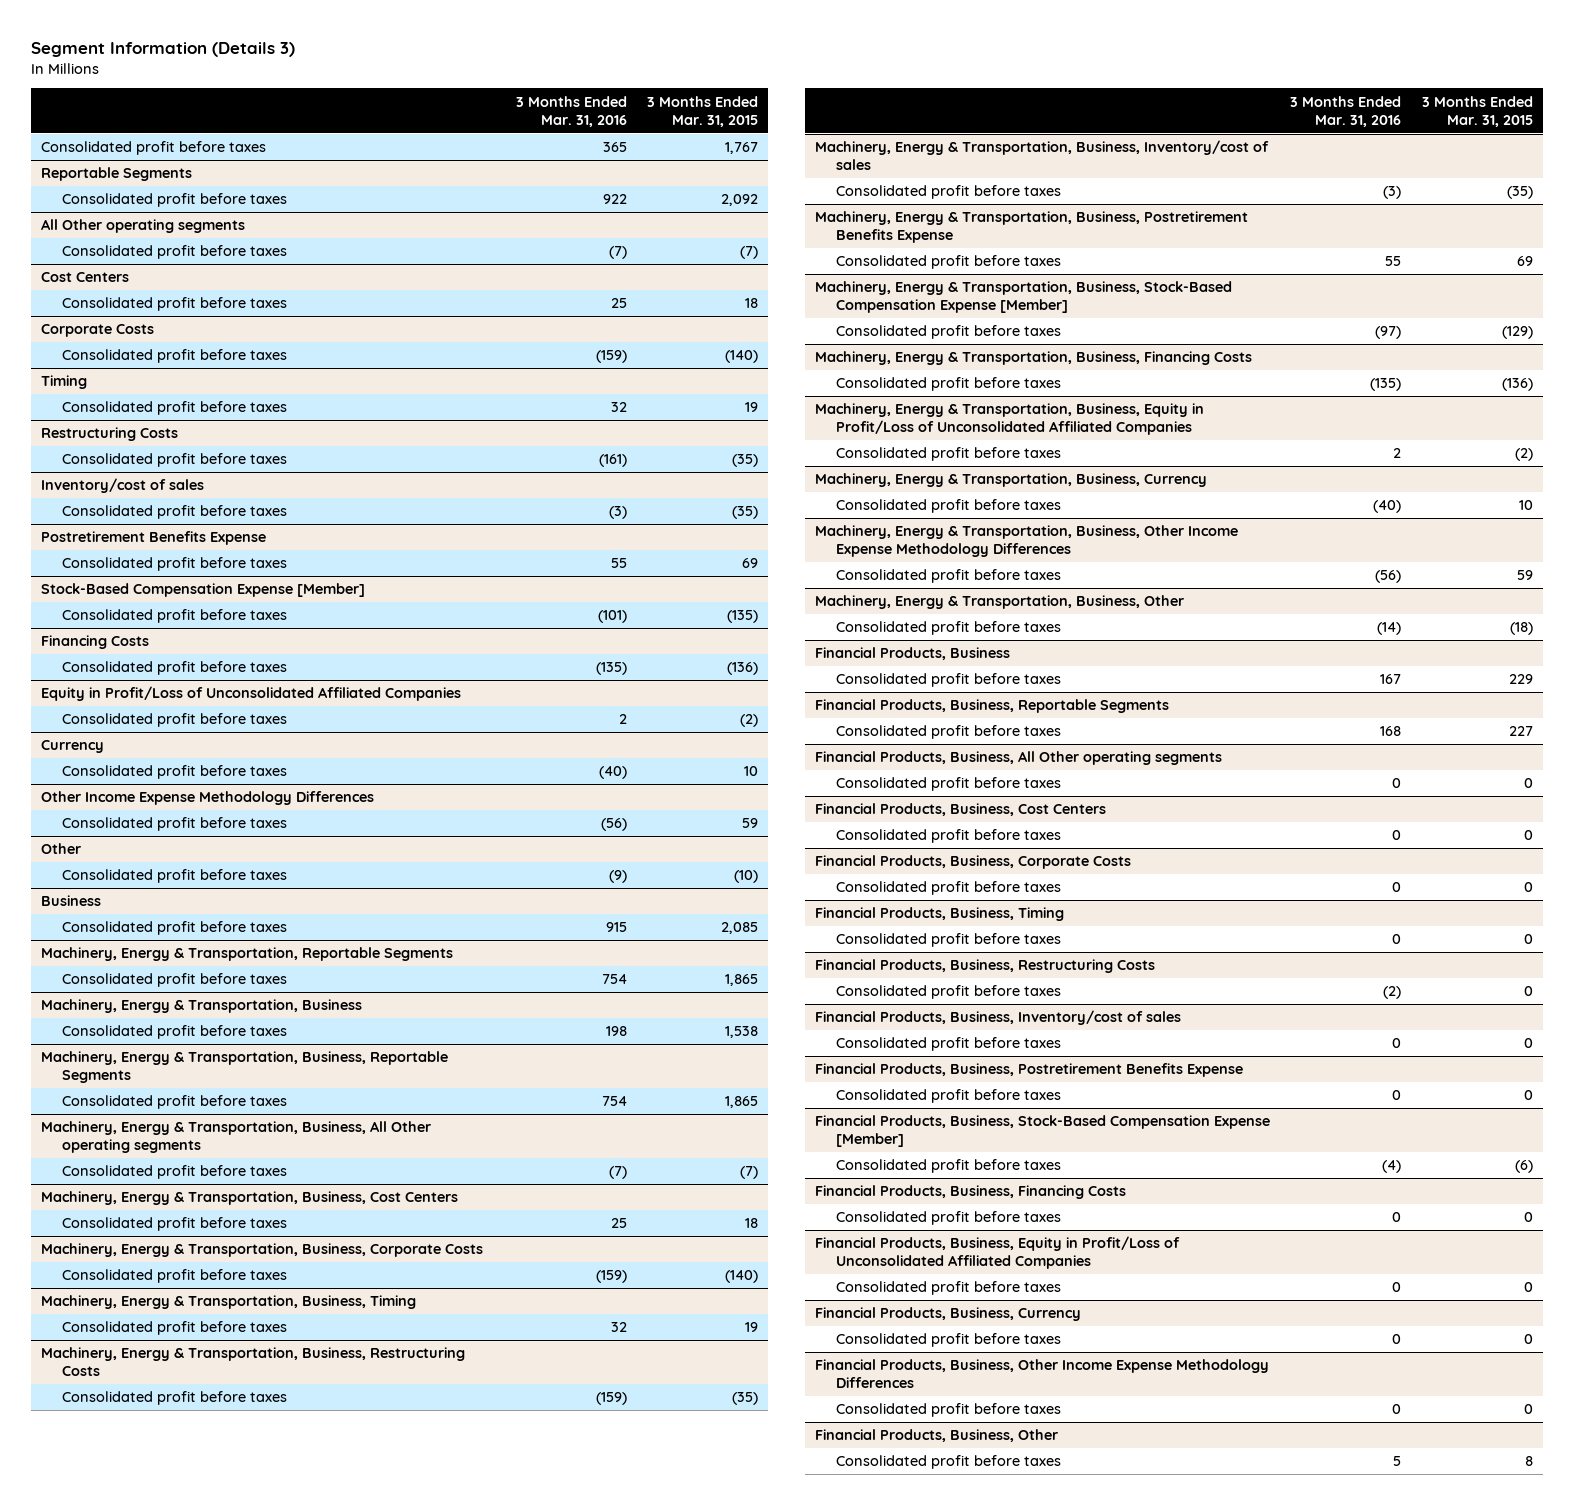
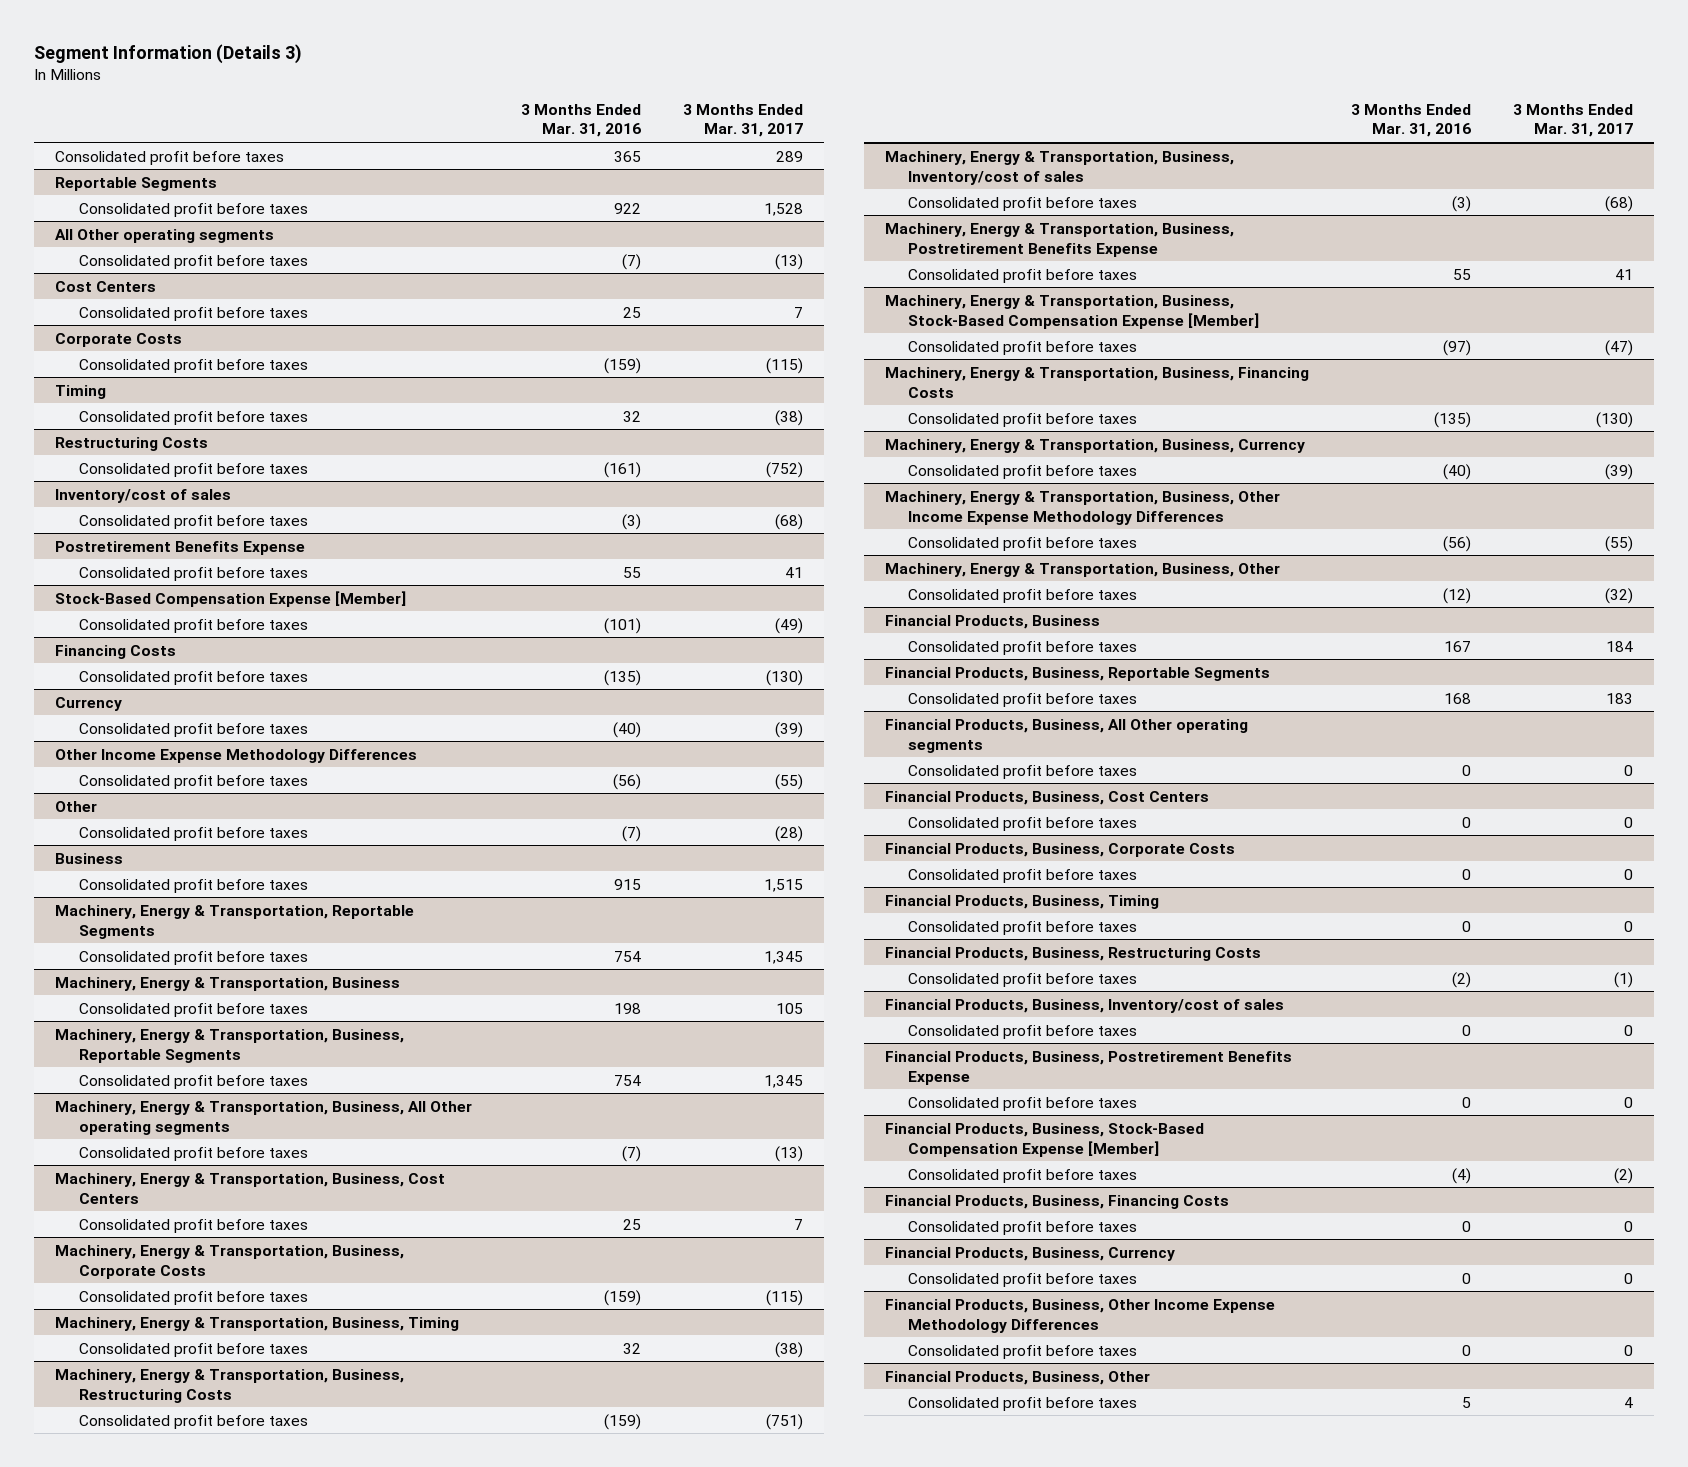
[647,95,759,127] 3 Months Ended Mar. 31, 2015 -> none
none -> [683,103,804,138] 3 Months Ended Mar. 31, 2017
[41,686,462,702] Equity in Profit/Loss of Unconsolidated Affiliated Companies -> none
[61,713,287,728] Consolidated profit before taxes -> none
[609,870,628,884] (9) -> [622,825,642,842] (7)
[815,403,1205,436] Machinery, Energy & Transportation, Business, Equity in Profit/Loss of Unconsolidated Affiliated Companies -> none
[836,447,1062,462] Consolidated profit before taxes -> none
[1377,622,1402,636] (14) -> [1442,587,1471,604] (12)
[815,1236,1181,1270] Financial Products, Business, Equity in Profit/Loss of Unconsolidated Affiliated Companies -> none
[836,1281,1062,1296] Consolidated profit before taxes -> none

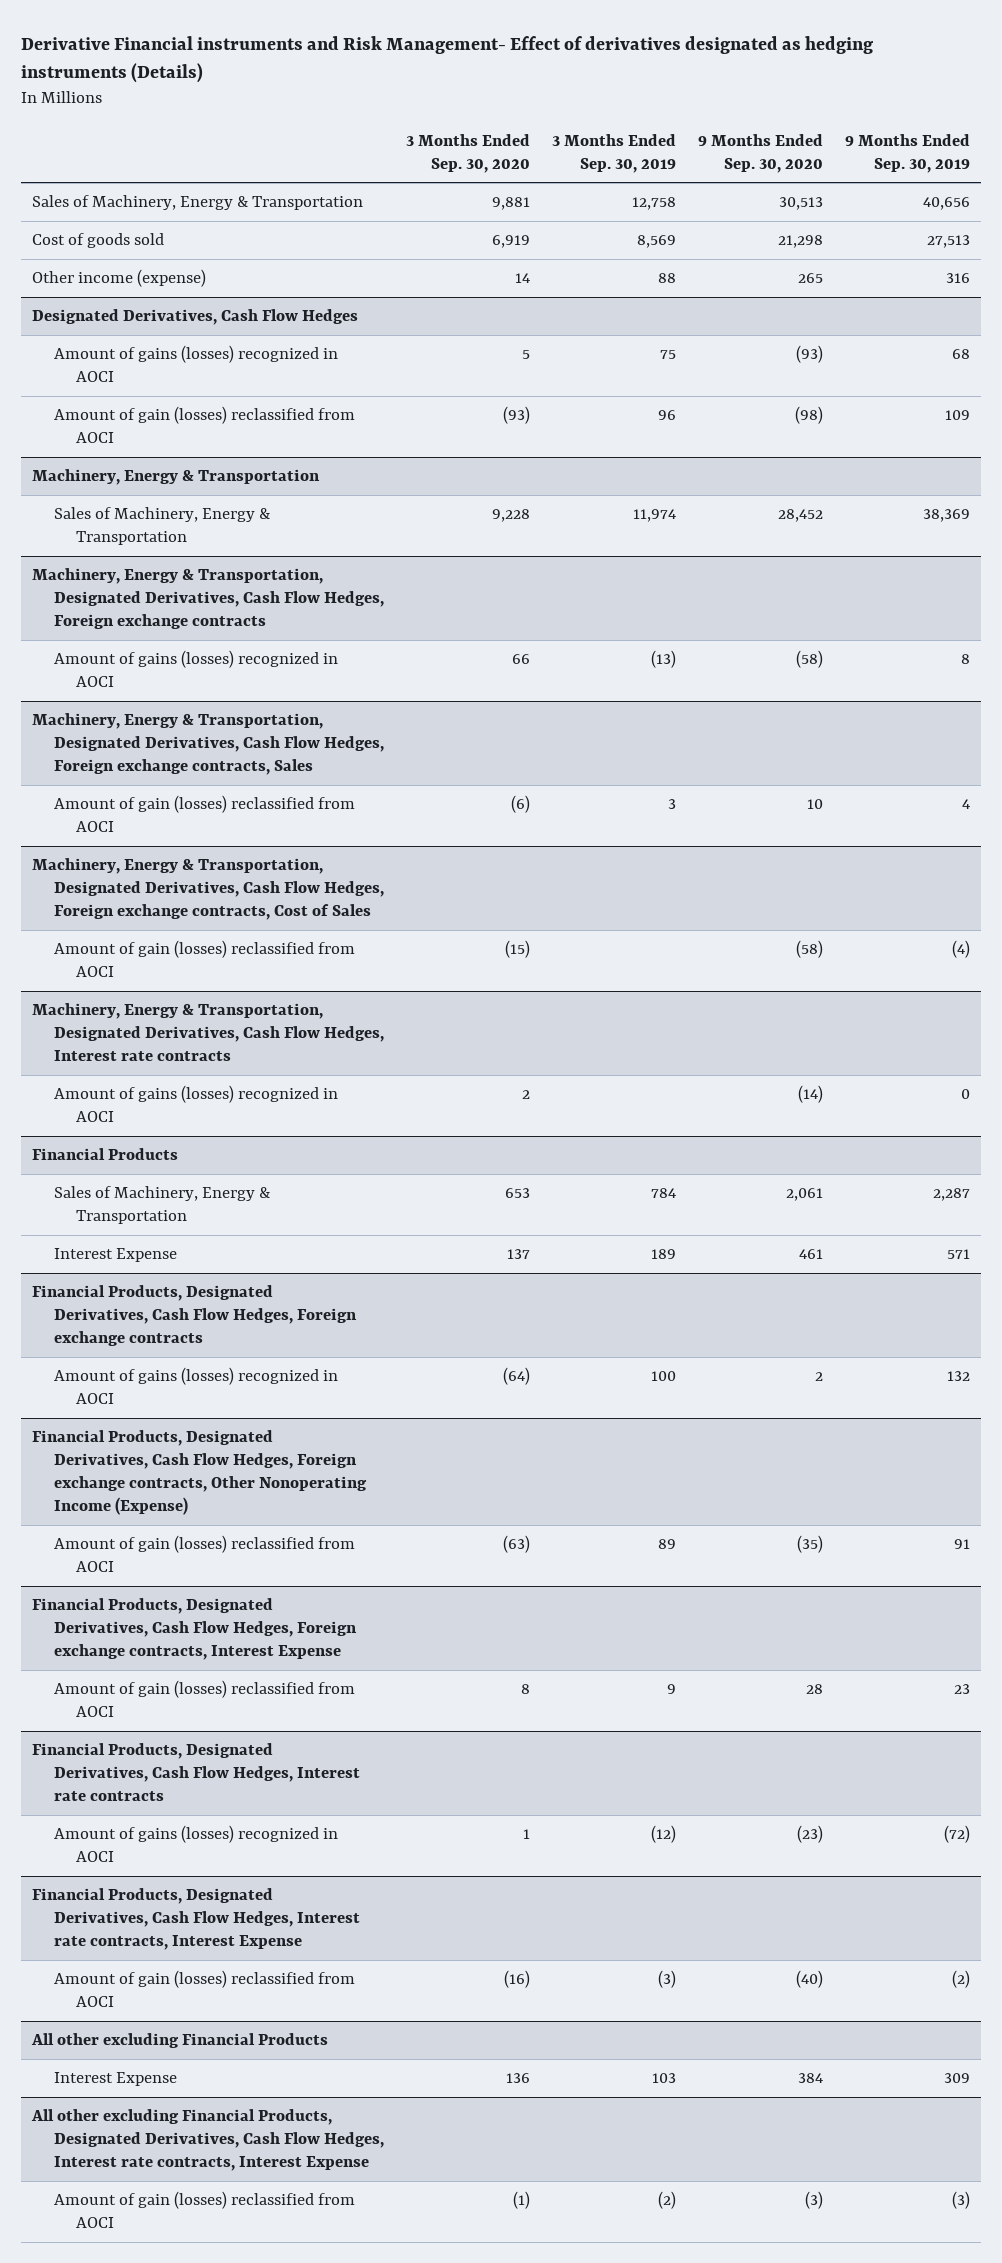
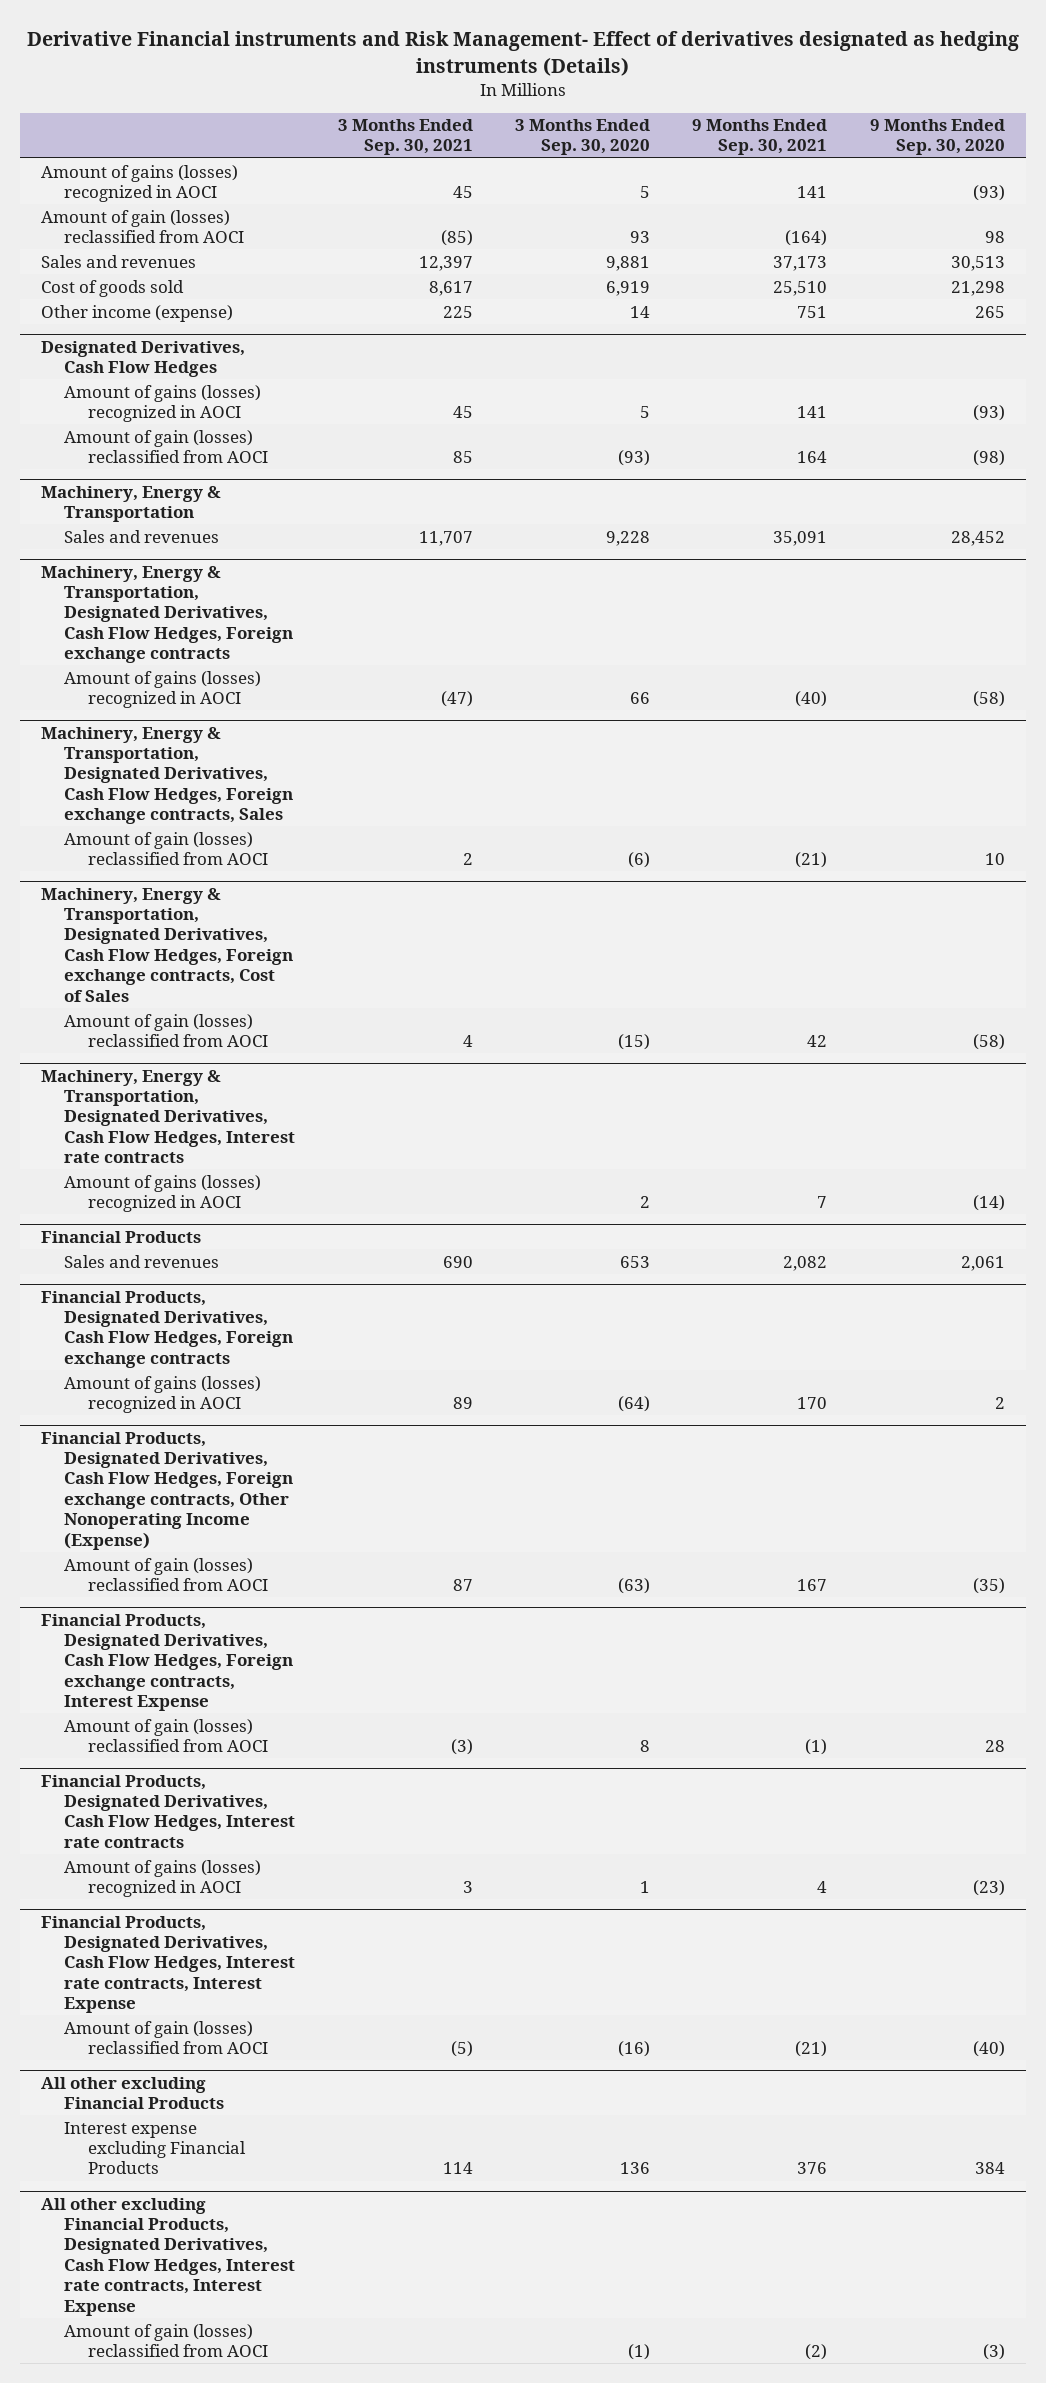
[552,133,677,173] 3 Months Ended Sep. 30, 2019 -> none
[845,133,971,173] 9 Months Ended Sep. 30, 2019 -> none
none -> [337,119,473,156] 3 Months Ended Sep. 30, 2021
none -> [692,119,828,156] 9 Months Ended Sep. 30, 2021
none -> [41,164,239,202] Amount of gains (losses) recognized in AOCI
none -> [41,209,245,243] Amount of gain (losses) reclassified from AOCI
[32,195,364,211] Sales of Machinery, Energy & Transportation -> [41,254,197,268] Sales and revenues
[53,507,270,546] Sales of Machinery, Energy & Transportation -> [64,529,220,543] Sales and revenues
[53,1248,177,1263] Interest Expense -> none
[53,1186,270,1225] Sales of Machinery, Energy & Transportation -> [64,1254,220,1268] Sales and revenues
[53,2072,177,2087] Interest Expense -> [64,2121,246,2175] Interest expense excluding Financial Products

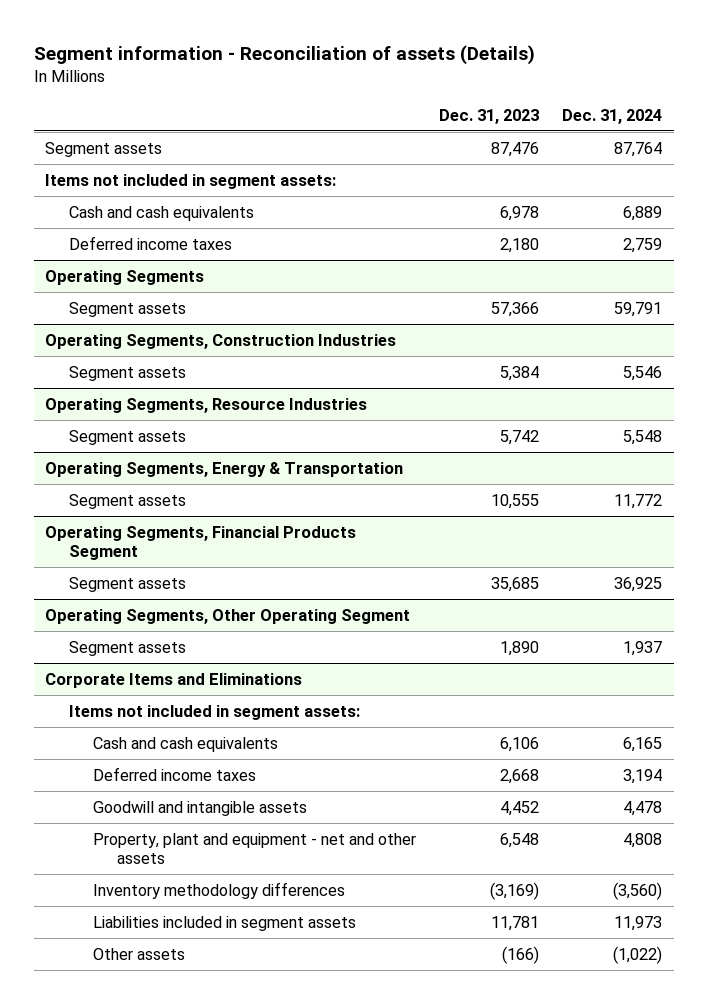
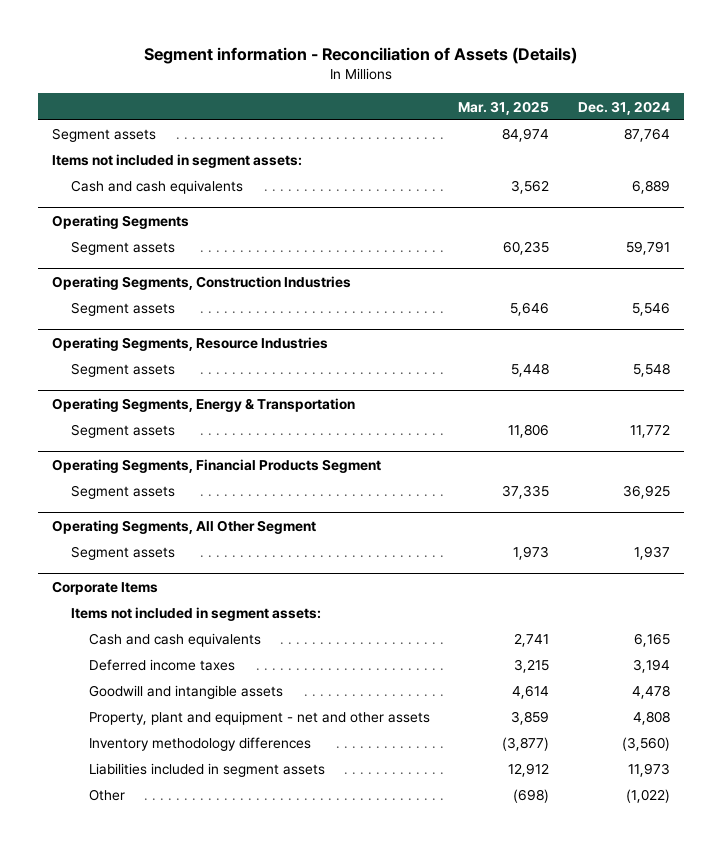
[33,44,535,65] Segment information - Reconciliation of assets (Details) -> [143,47,577,65] Segment information - Reconciliation of Assets (Details)
[439,108,540,124] Dec. 31, 2023 -> none
none -> [458,100,550,115] Mar. 31, 2025
[69,235,233,250] Deferred income taxes -> none
[45,608,411,624] Operating Segments, Other Operating Segment -> [52,519,317,534] Operating Segments, All Other Segment
[45,672,303,688] Corporate Items and Eliminations -> [52,580,159,595] Corporate Items
[93,947,186,960] Other assets -> [89,789,126,802] Other

